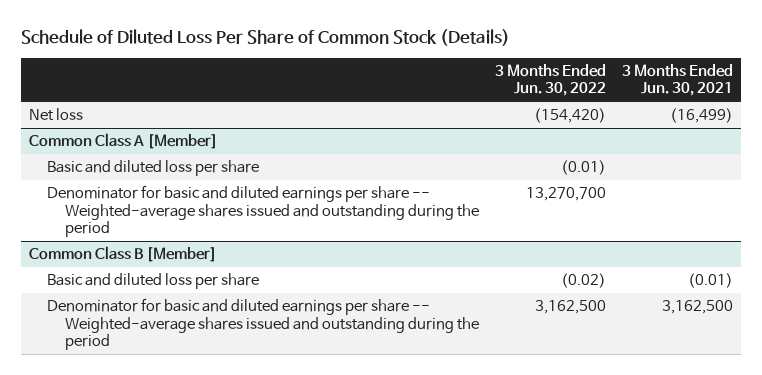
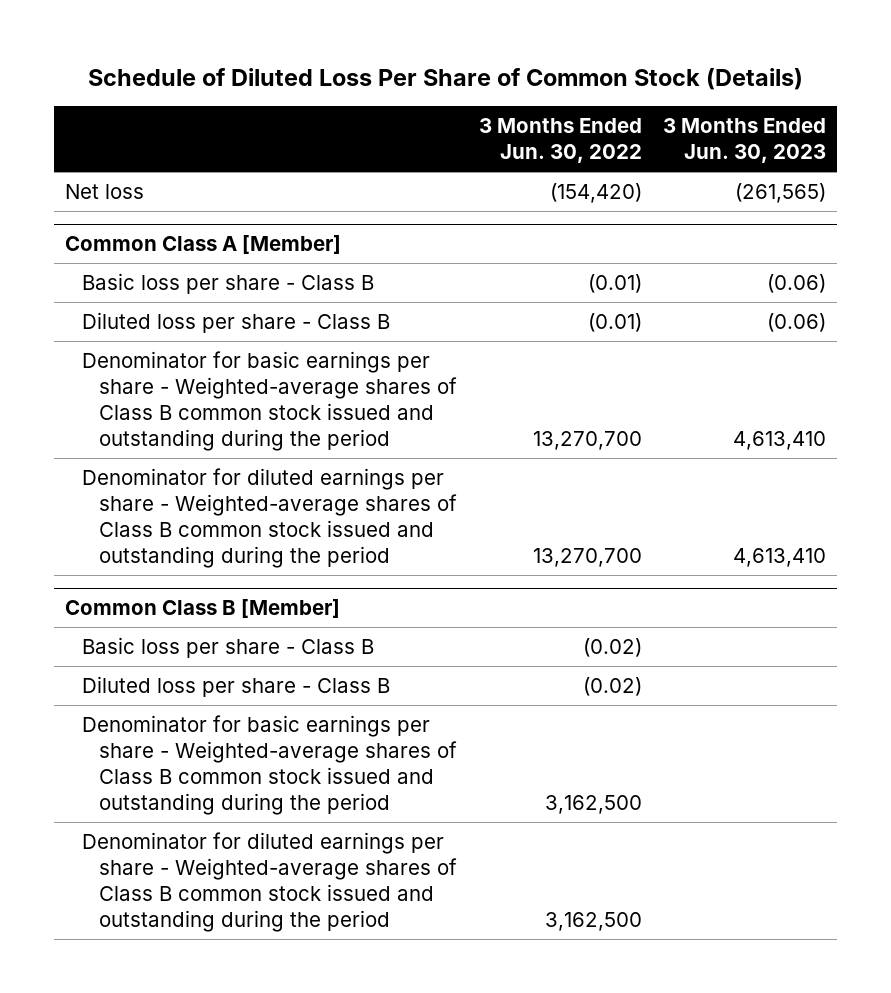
[622,64,734,97] 3 Months Ended Jun. 30, 2021 -> none
none -> [662,117,826,164] 3 Months Ended Jun. 30, 2023
[46,160,259,177] Basic and diluted loss per share -> [82,272,375,294] Basic loss per share - Class B
none -> [82,311,391,333] Diluted loss per share - Class B
[46,185,480,238] Denominator for basic and diluted earnings per share -- Weighted-average shares issued and outstanding during the period -> [82,350,458,452] Denominator for basic earnings per share - Weighted-average shares of Class B common stock issued and outstanding during the period
none -> [82,467,458,569] Denominator for diluted earnings per share - Weighted-average shares of Class B common stock issued and outstanding during the period
[46,273,259,290] Basic and diluted loss per share -> [82,636,375,658] Basic loss per share - Class B
none -> [82,675,391,697] Diluted loss per share - Class B
[46,298,480,351] Denominator for basic and diluted earnings per share -- Weighted-average shares issued and outstanding during the period -> [82,714,458,816] Denominator for basic earnings per share - Weighted-average shares of Class B common stock issued and outstanding during the period
none -> [82,831,458,933] Denominator for diluted earnings per share - Weighted-average shares of Class B common stock issued and outstanding during the period

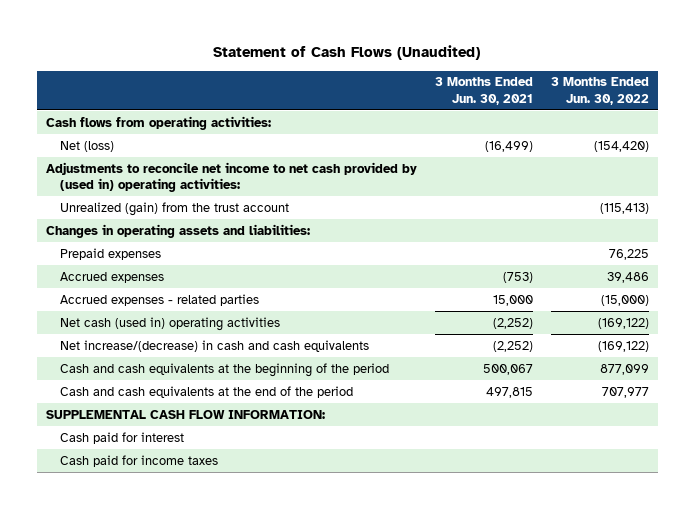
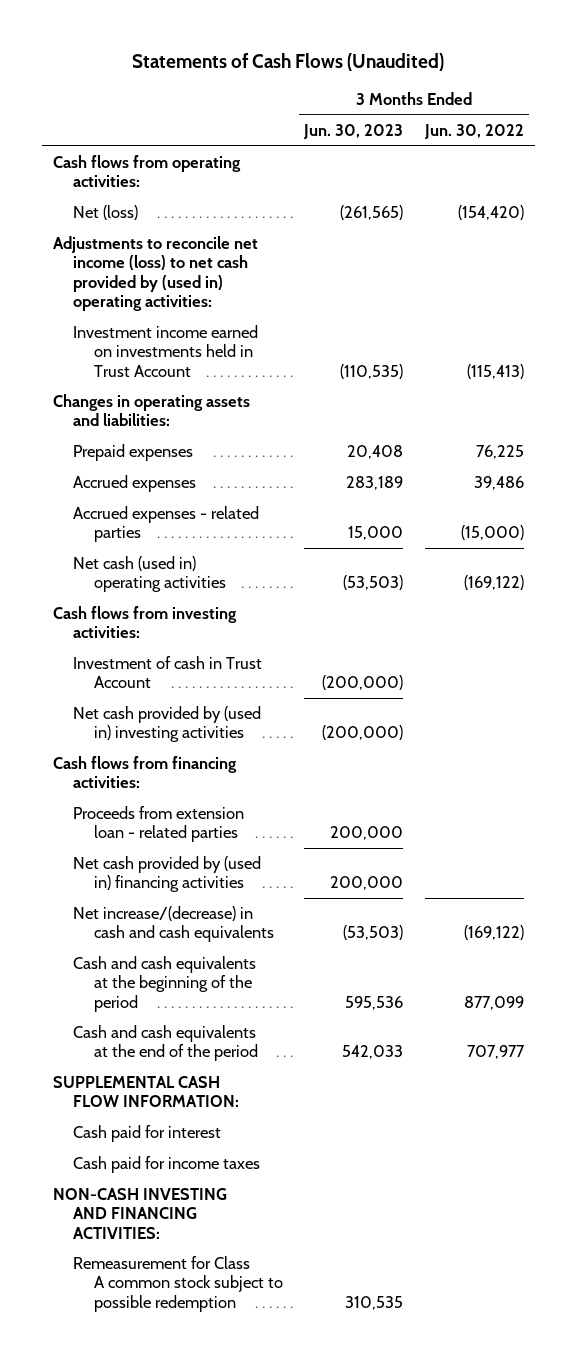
[213,45,481,61] Statement of Cash Flows (Unaudited) -> [132,52,445,71] Statements of Cash Flows (Unaudited)
[434,77,533,105] 3 Months Ended Jun. 30, 2021 -> none
none -> [303,124,404,140] Jun. 30, 2023
[45,161,417,193] Adjustments to reconcile net income to net cash provided by (used in) operating activities: -> [53,236,259,312] Adjustments to reconcile net income (loss) to net cash provided by (used in) operating activities:
[59,201,289,216] Unrealized (gain) from the trust account -> [73,325,259,377] Investment income earned on investments held in Trust Account
none -> [53,606,238,639] Cash flows from investing activities:
none -> [73,656,263,689] Investment of cash in Trust Account
none -> [73,706,262,743] Net cash provided by (used in) investing activities
none -> [53,756,238,789] Cash flows from financing activities:
none -> [73,806,245,843] Proceeds from extension loan - related parties
none -> [73,856,262,893] Net cash provided by (used in) financing activities
none -> [53,1188,228,1239] NON-CASH INVESTING AND FINANCING ACTIVITIES:
none -> [73,1256,283,1312] Remeasurement for Class A common stock subject to possible redemption

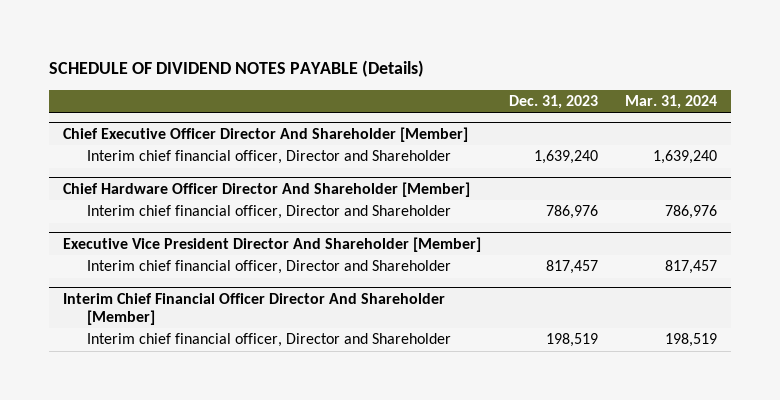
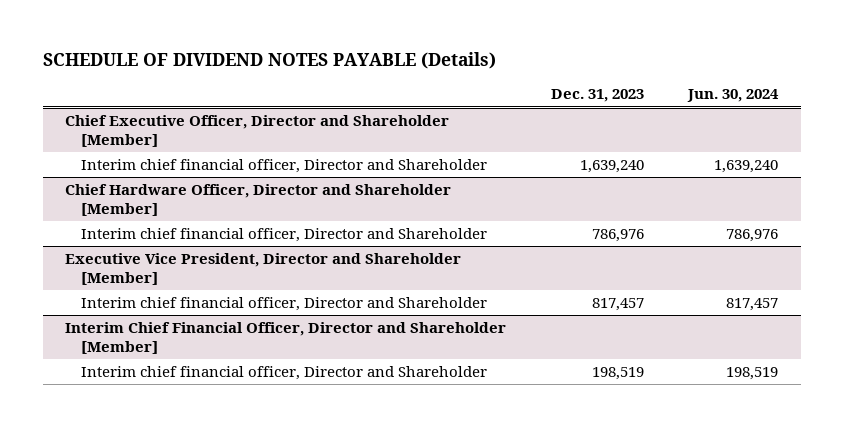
[624,95,717,110] Mar. 31, 2024 -> none
none -> [687,89,780,103] Jun. 30, 2024
[63,126,469,142] Chief Executive Officer Director And Shareholder [Member] -> [64,115,449,147] Chief Executive Officer, Director and Shareholder [Member]
[63,181,471,197] Chief Hardware Officer Director And Shareholder [Member] -> [64,184,451,216] Chief Hardware Officer, Director and Shareholder [Member]
[63,236,482,252] Executive Vice President Director And Shareholder [Member] -> [64,253,461,285] Executive Vice President, Director and Shareholder [Member]
[63,292,446,325] Interim Chief Financial Officer Director And Shareholder [Member] -> [64,322,506,354] Interim Chief Financial Officer, Director and Shareholder [Member]

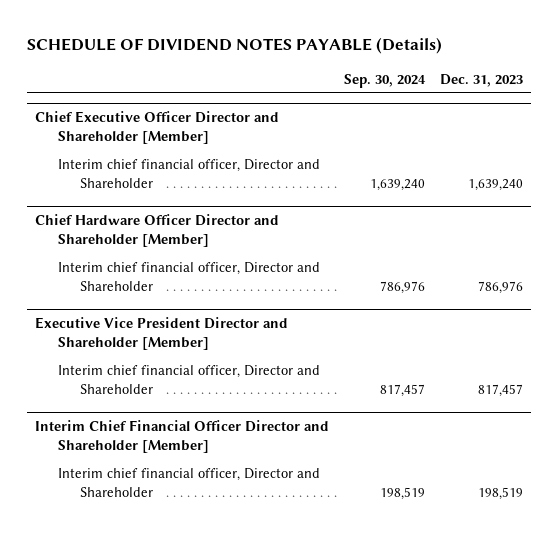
[687,89,780,103] Jun. 30, 2024 -> none
none -> [344,73,427,88] Sep. 30, 2024
[64,115,449,147] Chief Executive Officer, Director and Shareholder [Member] -> [35,111,280,145] Chief Executive Officer Director and Shareholder [Member]
[64,184,451,216] Chief Hardware Officer, Director and Shareholder [Member] -> [35,214,280,248] Chief Hardware Officer Director and Shareholder [Member]
[64,253,461,285] Executive Vice President, Director and Shareholder [Member] -> [35,317,289,351] Executive Vice President Director and Shareholder [Member]
[64,322,506,354] Interim Chief Financial Officer, Director and Shareholder [Member] -> [35,420,330,454] Interim Chief Financial Officer Director and Shareholder [Member]

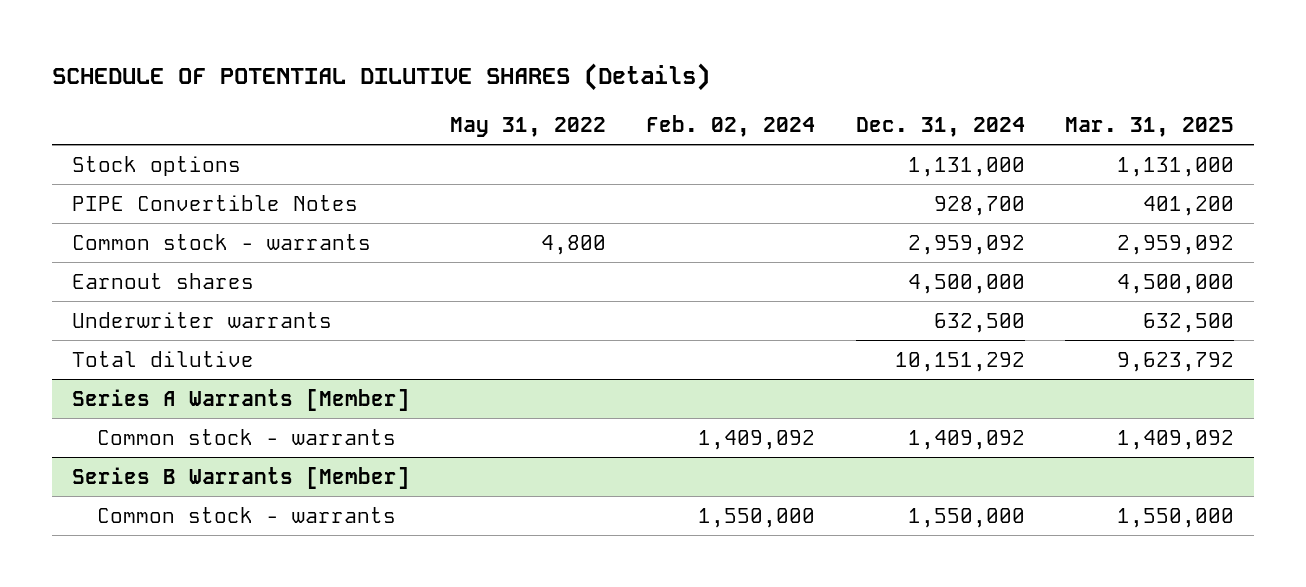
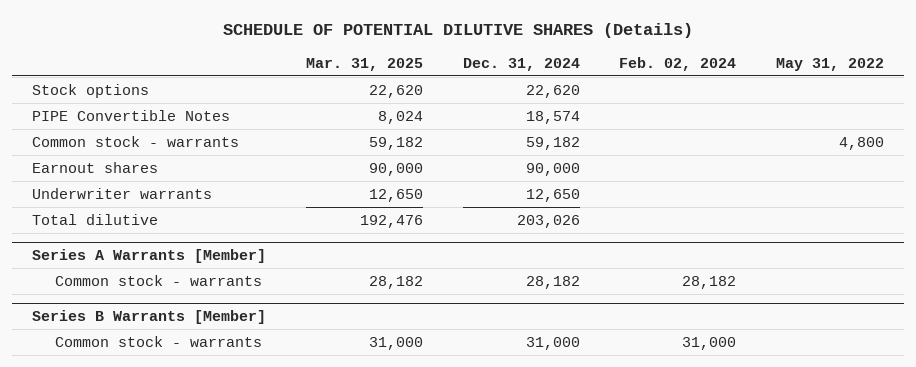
[907,156,1025,177] 1,131,000 -> [525,84,580,98] 22,620
[1116,156,1234,177] 1,131,000 -> [368,84,423,98] 22,620
[933,195,1025,216] 928,700 -> [525,110,580,124] 18,574
[1142,195,1234,216] 401,200 -> [377,110,423,124] 8,024
[907,234,1025,255] 2,959,092 -> [525,136,580,150] 59,182
[1116,234,1234,255] 2,959,092 -> [368,136,423,150] 59,182
[907,273,1025,294] 4,500,000 -> [525,162,580,176] 90,000
[1116,273,1234,294] 4,500,000 -> [368,162,423,176] 90,000
[933,312,1025,333] 632,500 -> [525,188,580,202] 12,650
[1142,312,1234,333] 632,500 -> [368,188,423,202] 12,650
[894,351,1025,372] 10,151,292 -> [516,214,580,228] 203,026
[1116,351,1234,372] 9,623,792 -> [359,214,423,228] 192,476
[698,429,816,450] 1,409,092 -> [682,275,737,289] 28,182
[907,429,1025,450] 1,409,092 -> [525,275,580,289] 28,182
[1116,429,1234,450] 1,409,092 -> [368,275,423,289] 28,182
[698,507,816,528] 1,550,000 -> [682,336,737,350] 31,000
[907,507,1025,528] 1,550,000 -> [525,336,580,350] 31,000
[1116,507,1234,528] 1,550,000 -> [368,336,423,350] 31,000

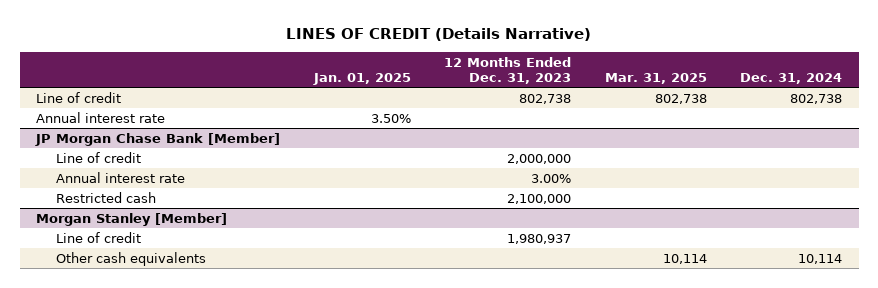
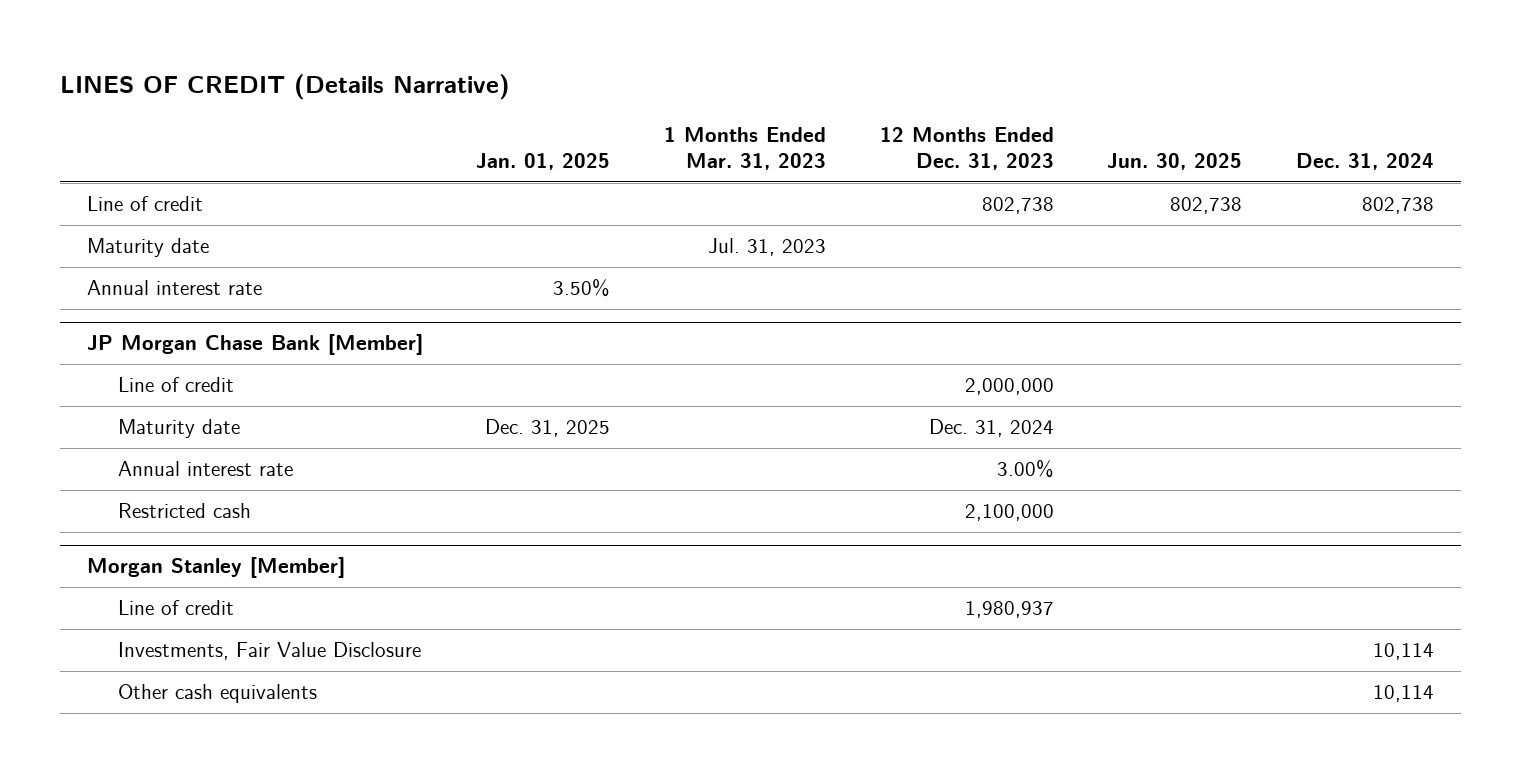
[604,72,707,84] Mar. 31, 2025 -> none
none -> [664,127,827,171] 1 Months Ended Mar. 31, 2023
none -> [1107,153,1243,171] Jun. 30, 2025
none -> [86,238,209,258] Maturity date
none -> [117,419,240,439] Maturity date
none -> [117,642,421,661] Investments, Fair Value Disclosure

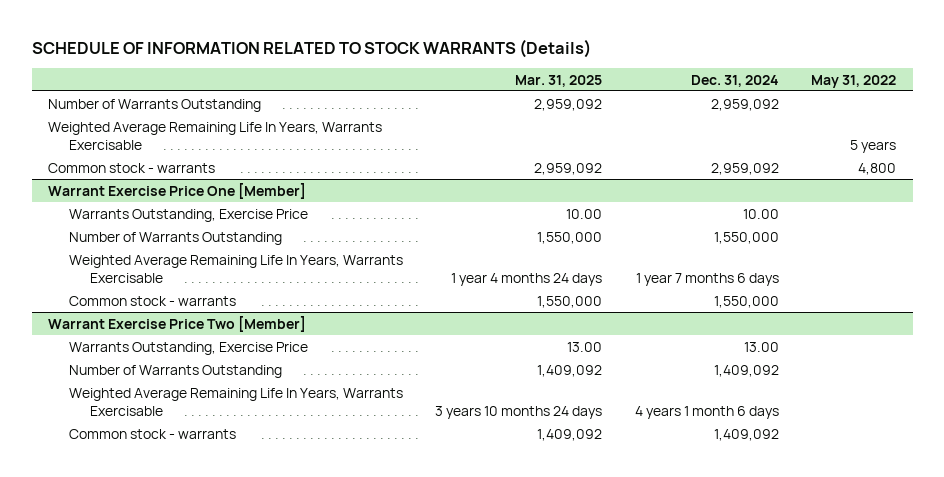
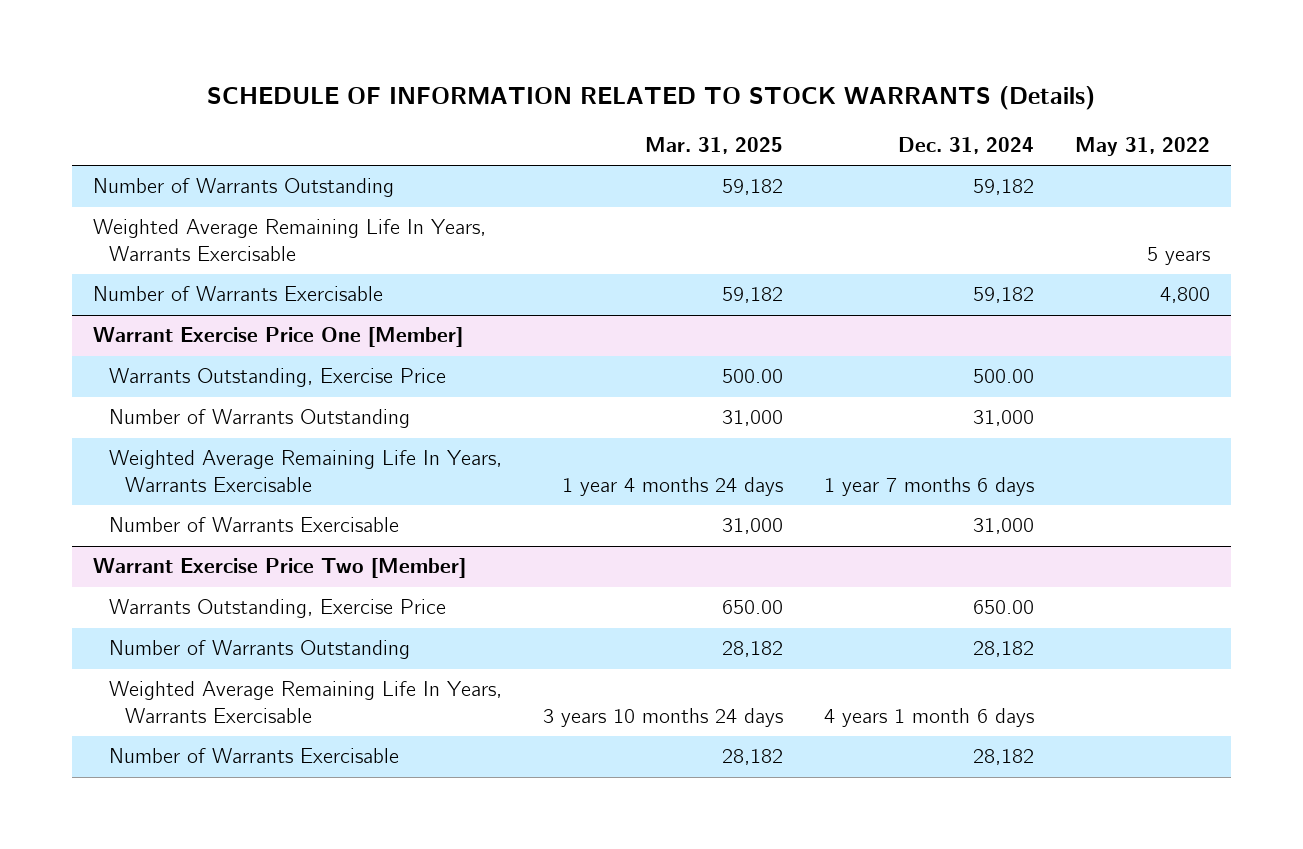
[534,98,603,111] 2,959,092 -> [721,179,783,196] 59,182
[710,98,779,111] 2,959,092 -> [973,179,1035,196] 59,182
[47,162,215,173] Common stock - warrants -> none
none -> [92,286,383,302] Number of Warrants Exercisable
[566,208,603,219] 10.00 -> [721,369,783,384] 500.00
[742,208,779,219] 10.00 -> [973,369,1035,384] 500.00
[537,231,603,244] 1,550,000 -> [721,410,783,427] 31,000
[713,231,779,244] 1,550,000 -> [973,410,1035,427] 31,000
[68,295,236,306] Common stock - warrants -> none
none -> [108,517,399,533] Number of Warrants Exercisable
[567,341,603,352] 13.00 -> [721,600,783,615] 650.00
[743,341,779,352] 13.00 -> [973,600,1035,615] 650.00
[537,364,603,377] 1,409,092 -> [721,641,783,658] 28,182
[713,364,779,377] 1,409,092 -> [973,641,1035,658] 28,182
[68,428,236,439] Common stock - warrants -> none
none -> [108,748,399,764] Number of Warrants Exercisable

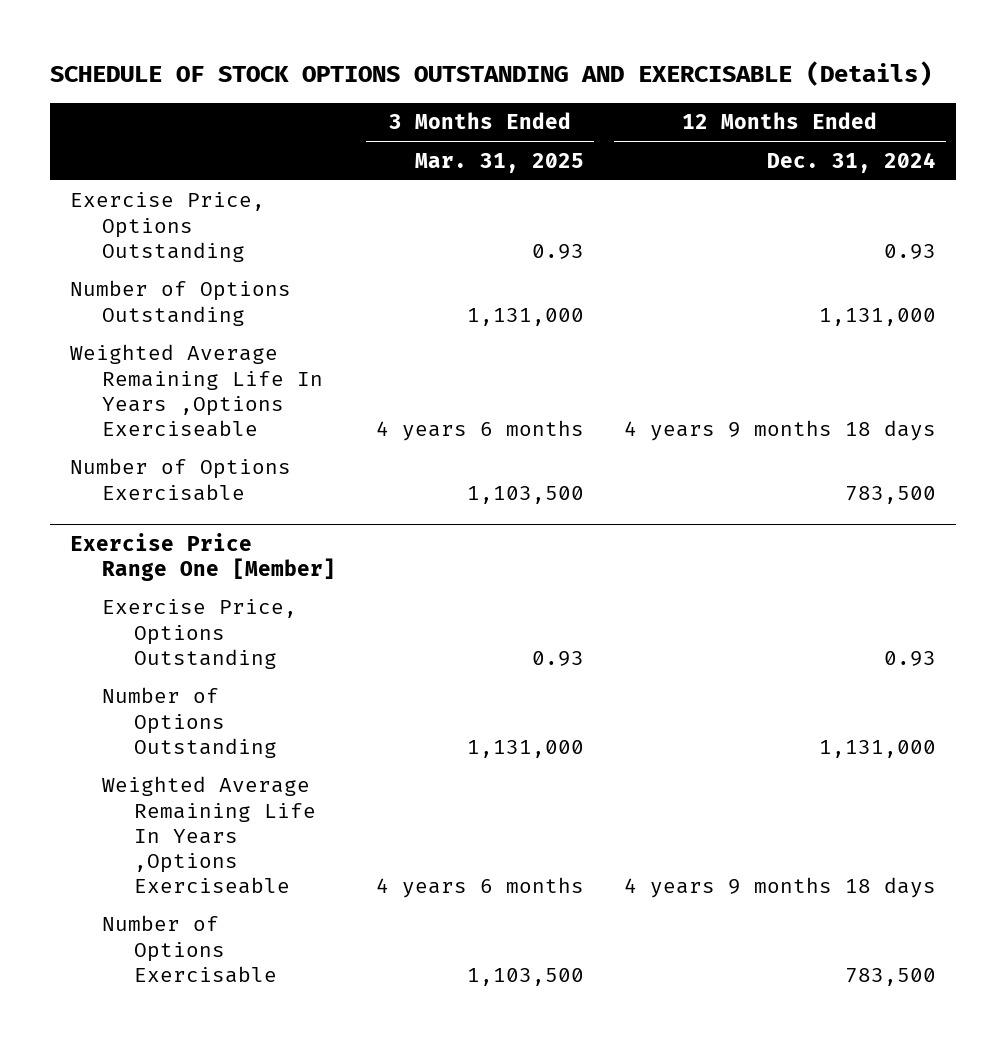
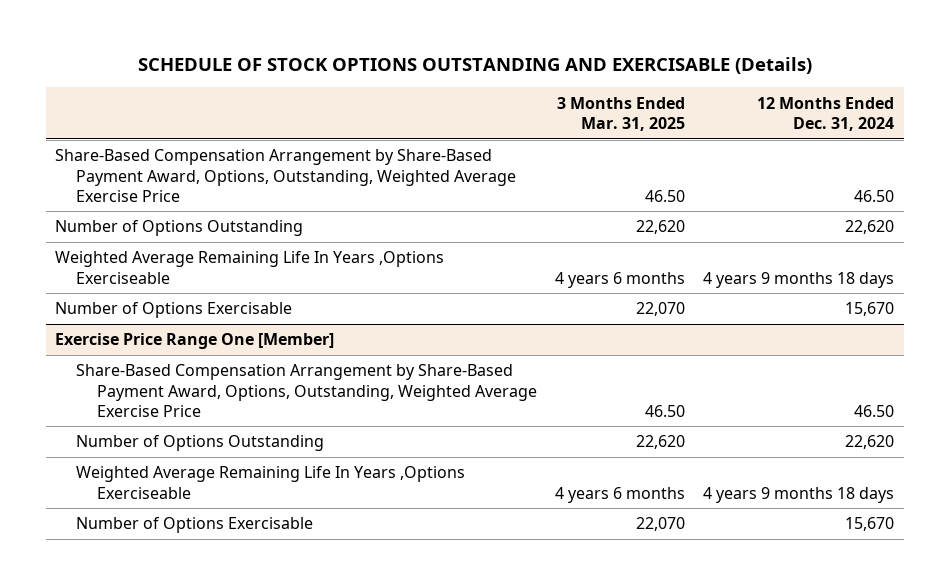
[70,192,266,262] Exercise Price, Options Outstanding -> [55,149,517,202] Share-Based Compensation Arrangement by Share-Based Payment Award, Options, Outstanding, Weighted Average Exercise Price
[532,243,585,259] 0.93 -> [645,189,686,202] 46.50
[883,243,936,259] 0.93 -> [854,189,895,202] 46.50
[467,307,585,326] 1,131,000 -> [636,220,686,235] 22,620
[818,307,936,326] 1,131,000 -> [845,220,895,235] 22,620
[467,485,585,504] 1,103,500 -> [636,302,686,317] 22,070
[844,485,936,504] 783,500 -> [845,302,895,317] 15,670
[102,599,298,669] Exercise Price, Options Outstanding -> [76,364,537,417] Share-Based Compensation Arrangement by Share-Based Payment Award, Options, Outstanding, Weighted Average Exercise Price
[532,650,585,666] 0.93 -> [645,404,686,417] 46.50
[883,650,936,666] 0.93 -> [854,404,895,417] 46.50
[467,739,585,758] 1,131,000 -> [636,435,686,450] 22,620
[818,739,936,758] 1,131,000 -> [845,435,895,450] 22,620
[467,967,585,986] 1,103,500 -> [636,517,686,532] 22,070
[844,967,936,986] 783,500 -> [845,517,895,532] 15,670

